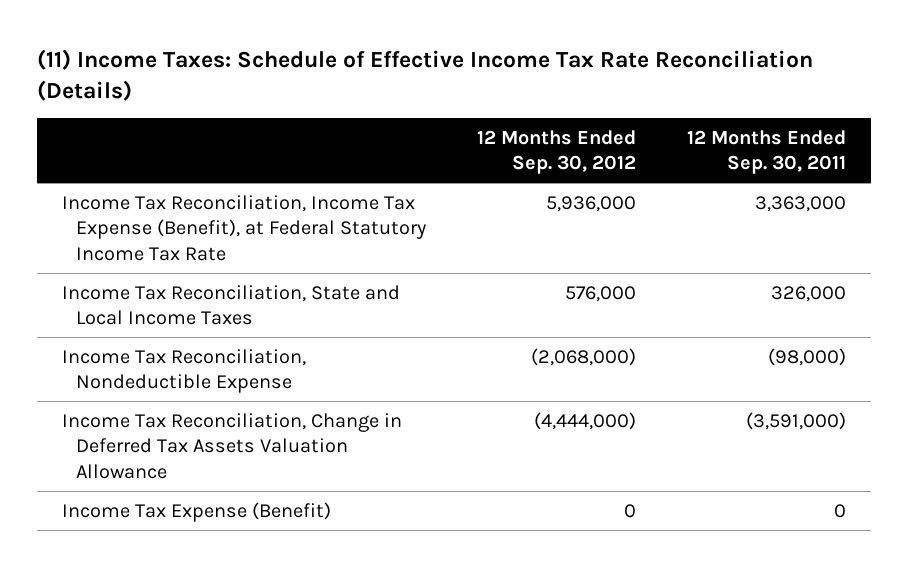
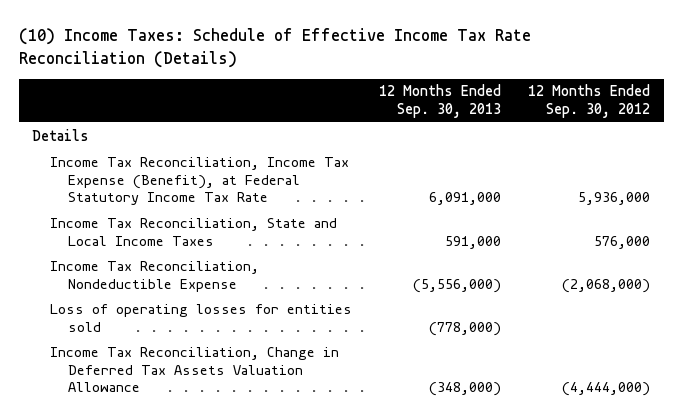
[36,49,813,102] (11) Income Taxes: Schedule of Effective Income Tax Rate Reconciliation (Details) -> [18,28,531,69] (10) Income Taxes: Schedule of Effective Income Tax Rate Reconciliation (Details)
[687,129,847,175] 12 Months Ended Sep. 30, 2011 -> none
none -> [379,84,502,119] 12 Months Ended Sep. 30, 2013
none -> [32,128,90,141] Details
none -> [50,303,353,332] Loss of operating losses for entities sold
[62,501,332,522] Income Tax Expense (Benefit) -> none

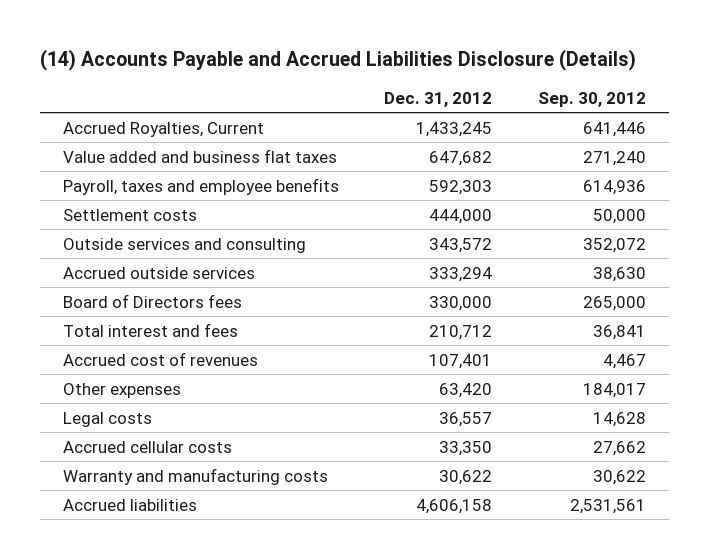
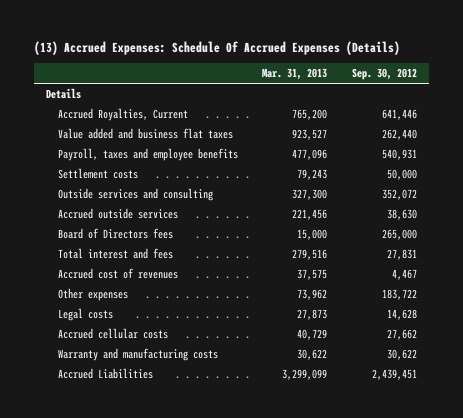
[39,49,636,72] (14) Accounts Payable and Accrued Liabilities Disclosure (Details) -> [33,40,400,55] (13) Accrued Expenses: Schedule Of Accrued Expenses (Details)
[384,92,493,108] Dec. 31, 2012 -> none
none -> [262,68,328,81] Mar. 31, 2013
none -> [46,88,82,100] Details
[582,150,646,166] 271,240 -> [382,129,418,141] 262,440
[582,179,646,195] 614,936 -> [382,149,418,161] 540,931
[592,324,646,340] 36,841 -> [387,249,418,261] 27,831
[582,382,646,398] 184,017 -> [382,289,418,301] 183,722
[62,498,197,511] Accrued liabilities -> [57,368,153,380] Accrued Liabilities
[569,498,646,514] 2,531,561 -> [372,369,418,381] 2,439,451

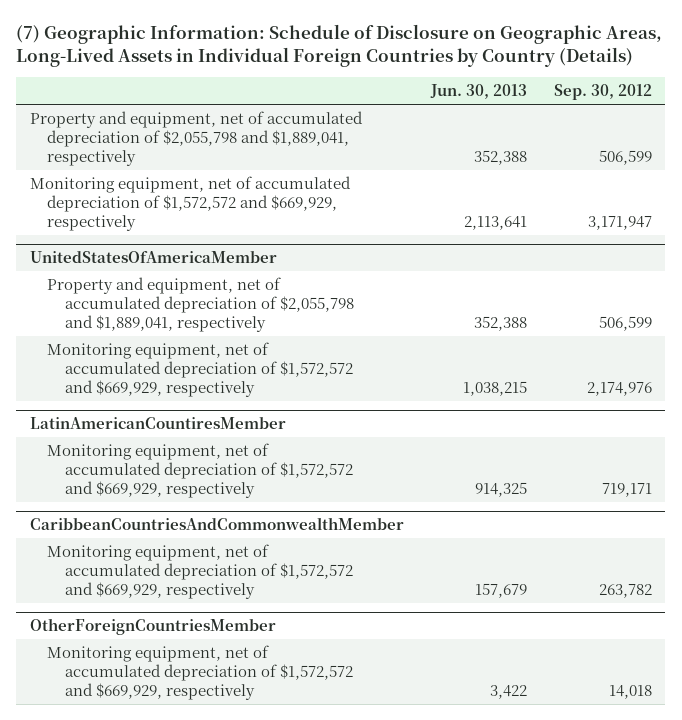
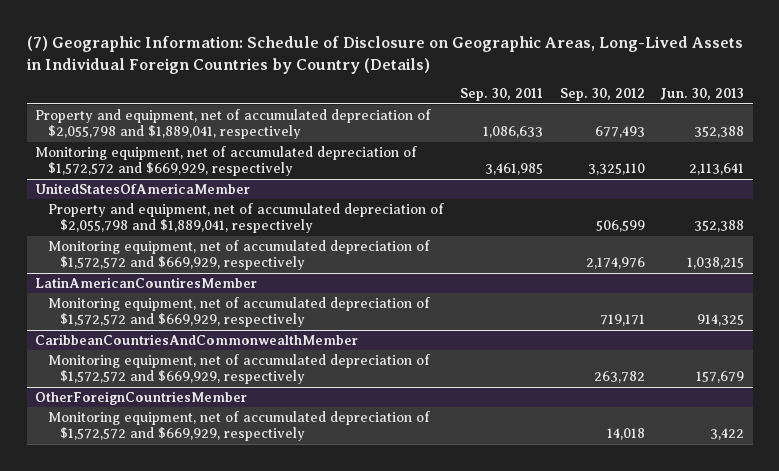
none -> [460,88,544,102] Sep. 30, 2011
[598,150,652,166] 506,599 -> [594,126,645,139] 677,493
[587,216,652,231] 3,171,947 -> [587,163,645,176] 3,325,110

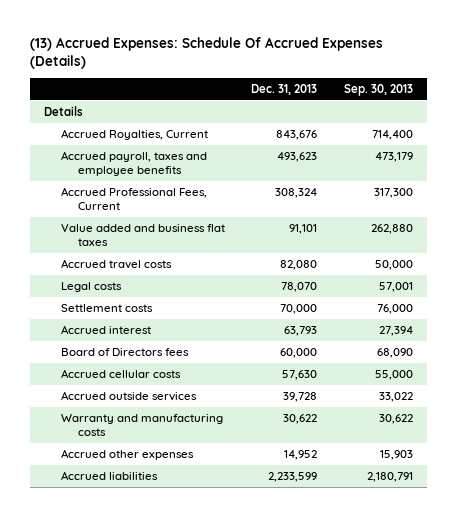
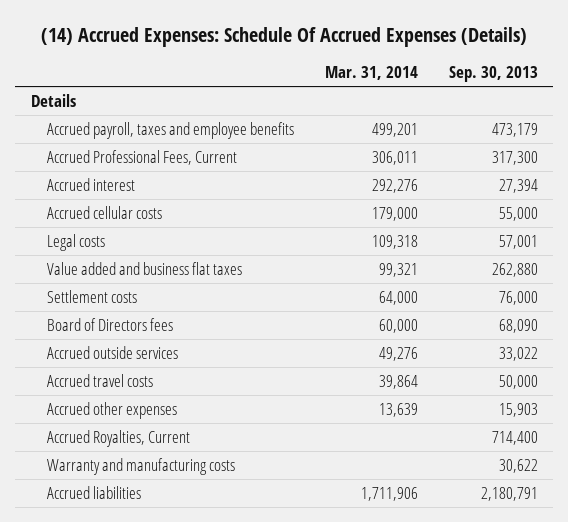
[30,37,384,70] (13) Accrued Expenses: Schedule Of Accrued Expenses (Details) -> [41,26,528,47] (14) Accrued Expenses: Schedule Of Accrued Expenses (Details)
[251,83,318,95] Dec. 31, 2013 -> none
none -> [324,66,418,81] Mar. 31, 2014
[60,324,151,334] Accrued interest -> [46,177,135,191] Accrued interest
[60,368,181,378] Accrued cellular costs -> [46,205,162,219] Accrued cellular costs
[60,223,225,247] Value added and business flat taxes -> [46,261,242,275] Value added and business flat taxes
[60,258,172,269] Accrued travel costs -> [46,373,153,387] Accrued travel costs
[60,128,208,140] Accrued Royalties, Current -> [46,429,190,447] Accrued Royalties, Current
[60,413,223,437] Warranty and manufacturing costs -> [46,457,235,475] Warranty and manufacturing costs

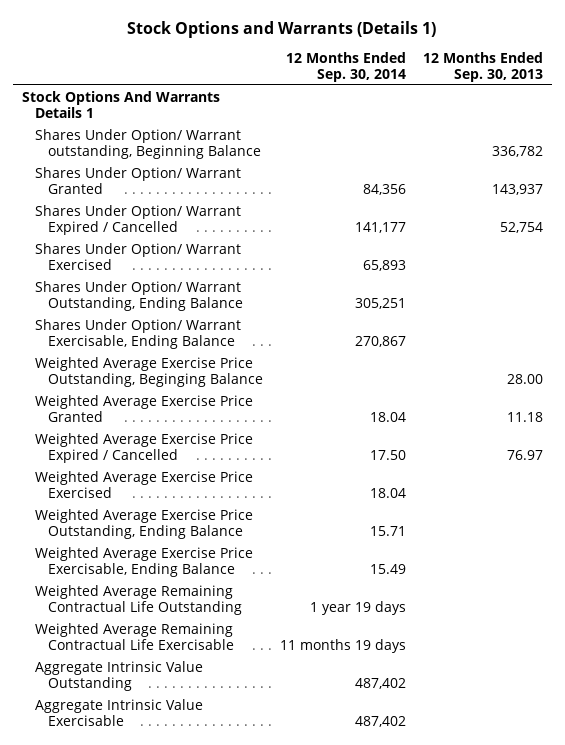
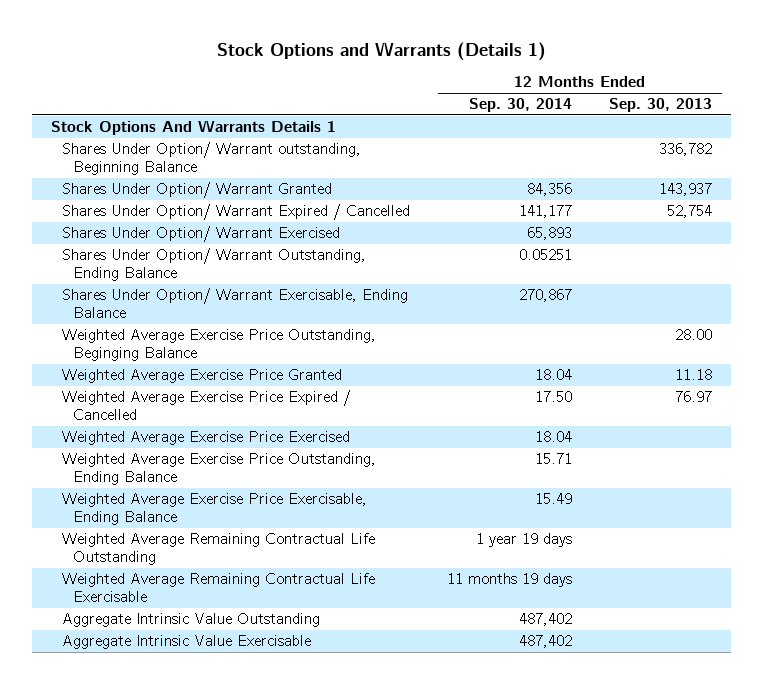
[355,297,407,309] 305,251 -> [519,249,573,261] 0.05251

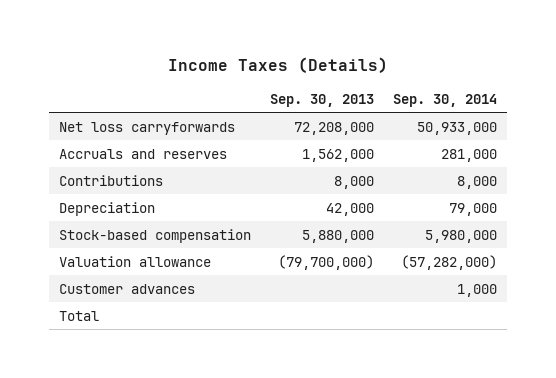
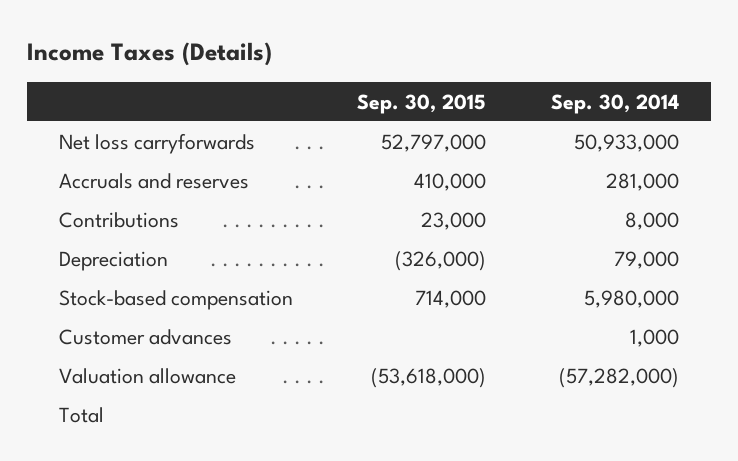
[270,93,375,107] Sep. 30, 2013 -> none
none -> [357,93,487,114] Sep. 30, 2015
[58,255,211,267] Valuation allowance -> [58,367,236,384] Valuation allowance

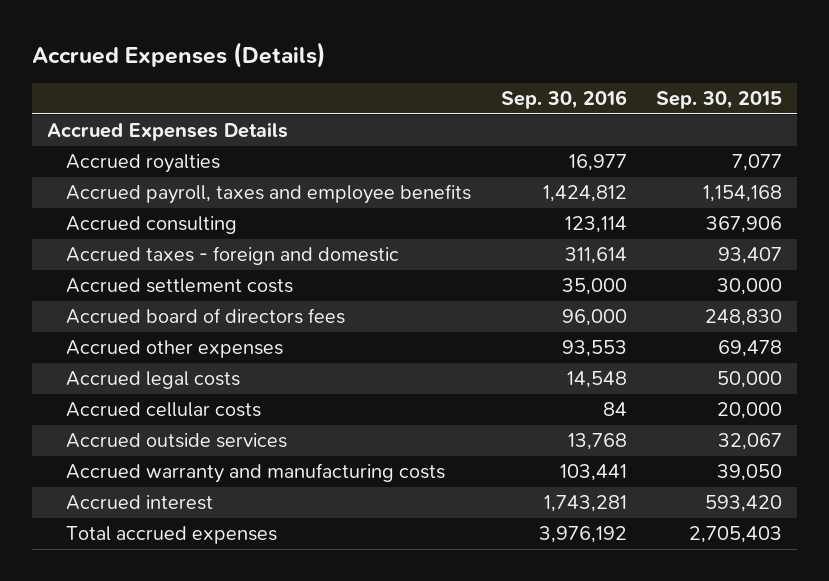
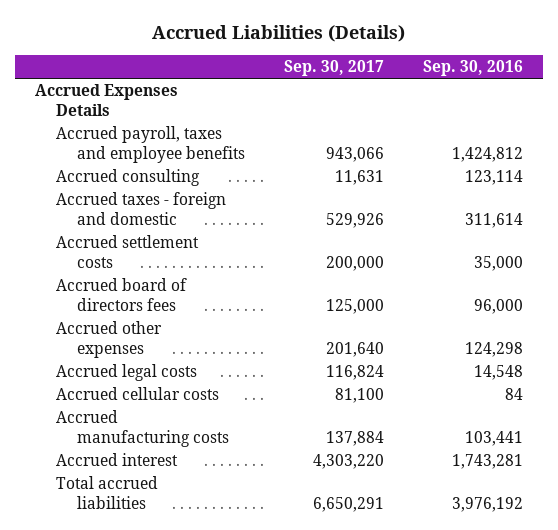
[32,42,327,69] Accrued Expenses (Details) -> [151,25,405,43] Accrued Liabilities (Details)
[656,91,783,110] Sep. 30, 2015 -> none
none -> [284,60,385,77] Sep. 30, 2017
[65,154,220,174] Accrued royalties -> none
[561,340,627,358] 93,553 -> [465,341,524,357] 124,298
[65,433,287,449] Accrued outside services -> none
[65,463,445,484] Accrued warranty and manufacturing costs -> [55,410,229,447] Accrued manufacturing costs
[65,526,277,545] Total accrued expenses -> [55,476,158,509] Total accrued liabilities

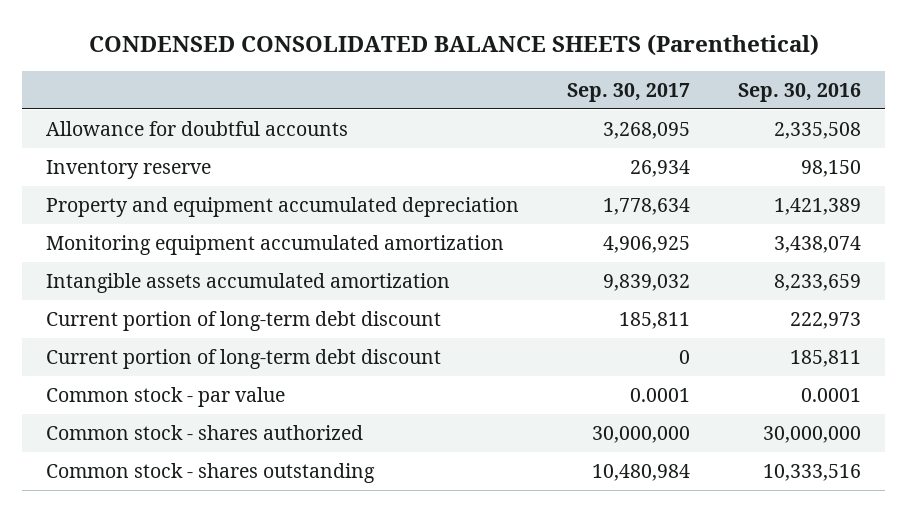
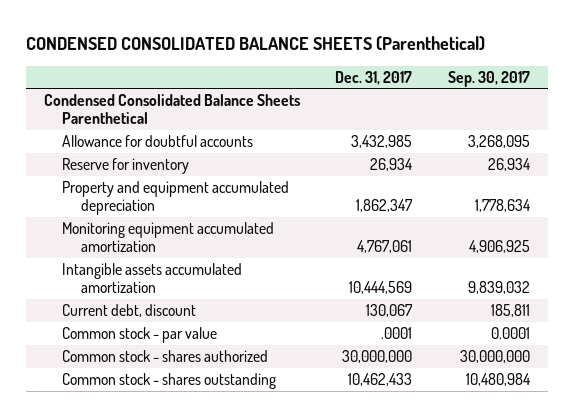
[738,83,862,103] Sep. 30, 2016 -> none
none -> [335,70,413,85] Dec. 31, 2017
none -> [43,94,300,125] Condensed Consolidated Balance Sheets Parenthetical
[45,159,211,179] Inventory reserve -> [62,158,190,175] Reserve for inventory
[45,310,441,331] Current portion of long-term debt discount -> none
[45,348,441,369] Current portion of long-term debt discount -> [62,304,197,318] Current debt, discount
[679,349,691,364] 0 -> [491,304,531,318] 185,811

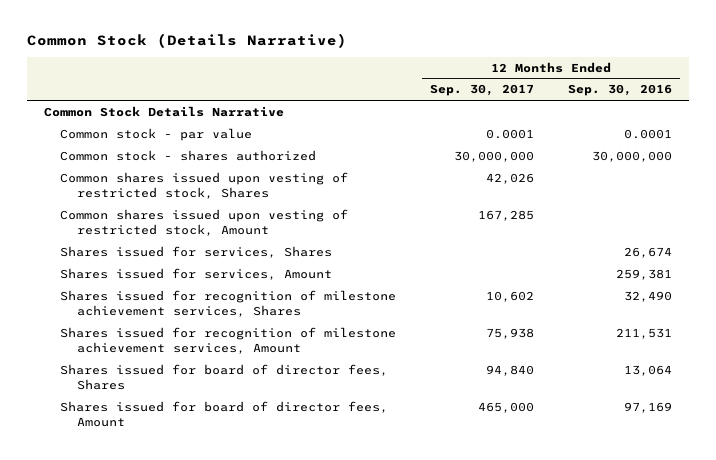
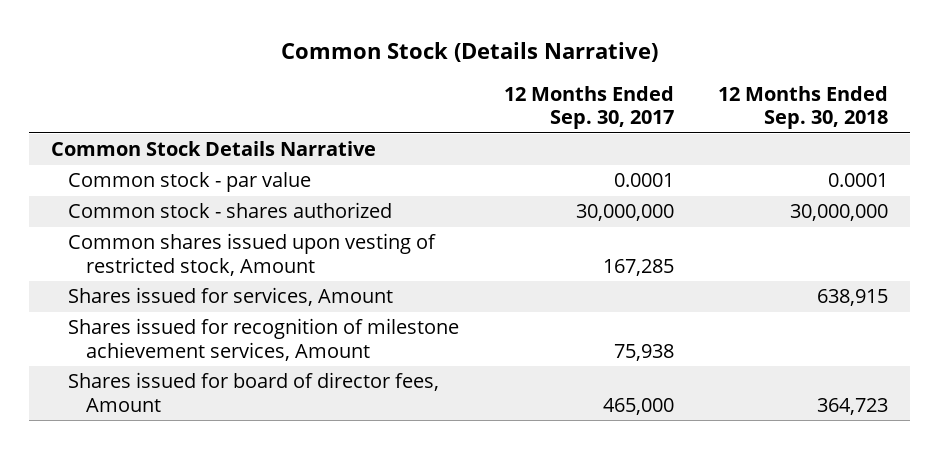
[567,84,672,97] Sep. 30, 2016 -> none
none -> [718,85,889,130] 12 Months Ended Sep. 30, 2018
[60,171,349,199] Common shares issued upon vesting of restricted stock, Shares -> none
[60,245,333,258] Shares issued for services, Shares -> none
[60,289,397,317] Shares issued for recognition of milestone achievement services, Shares -> none
[60,363,389,390] Shares issued for board of director fees, Shares -> none

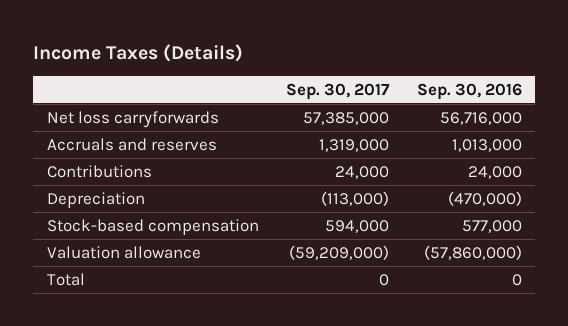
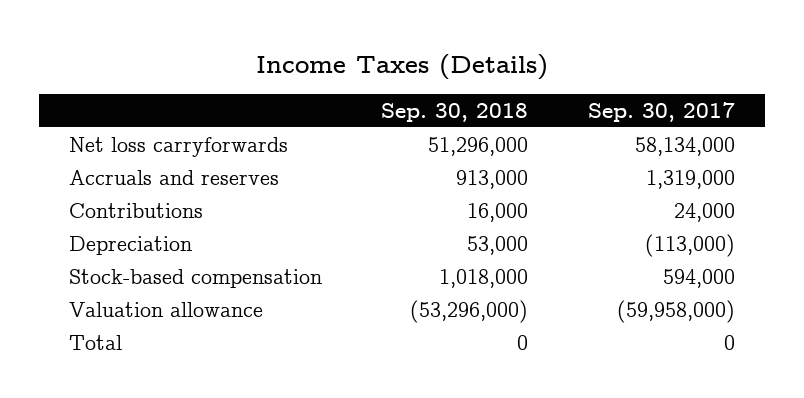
[416,82,522,100] Sep. 30, 2016 -> none
none -> [381,102,529,122] Sep. 30, 2018
[303,111,390,125] 57,385,000 -> [634,136,735,156] 58,134,000
[289,244,390,260] (59,209,000) -> [616,299,735,323] (59,958,000)

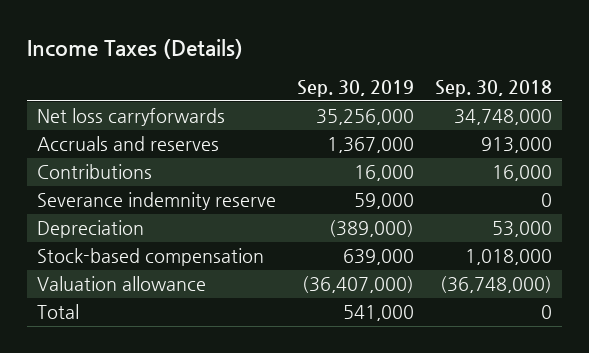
[587,101,735,122] Sep. 30, 2017 -> none
none -> [297,79,415,97] Sep. 30, 2019
[428,136,529,156] 51,296,000 -> [453,109,552,126] 34,748,000
none -> [37,192,277,211] Severance indemnity reserve
[410,299,529,323] (53,296,000) -> [439,276,552,294] (36,748,000)

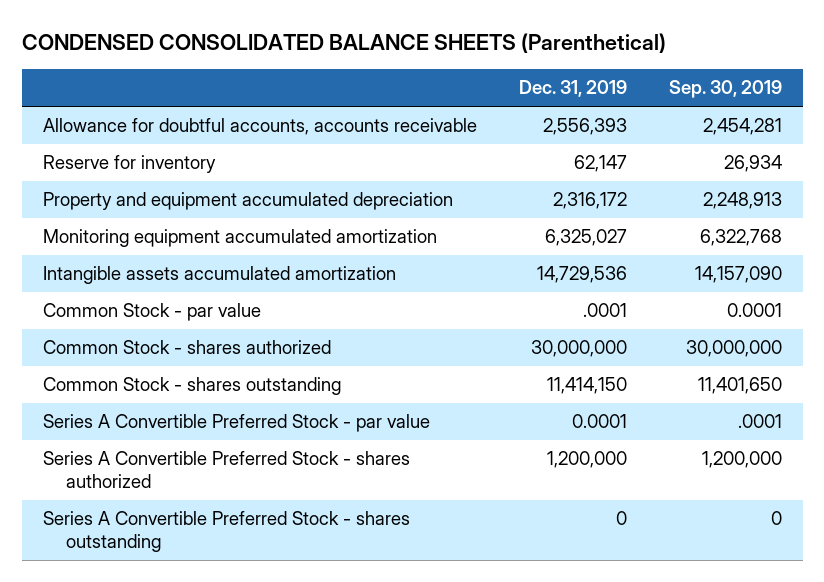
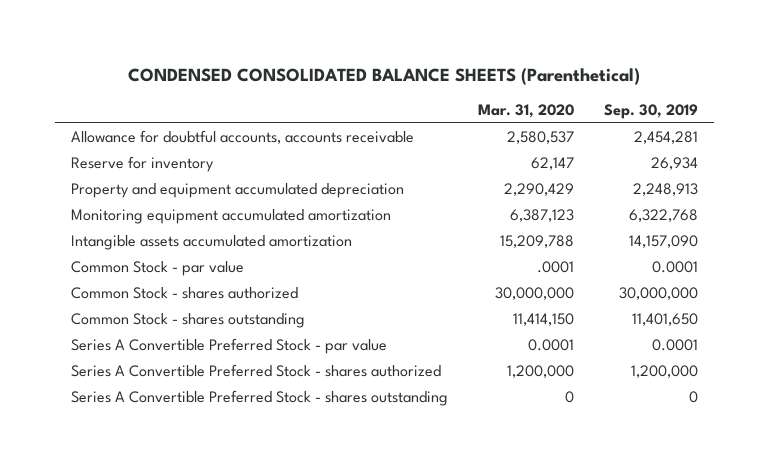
[518,80,627,98] Dec. 31, 2019 -> none
none -> [477,104,574,119] Mar. 31, 2020
[737,414,782,429] .0001 -> [652,339,699,352] 0.0001

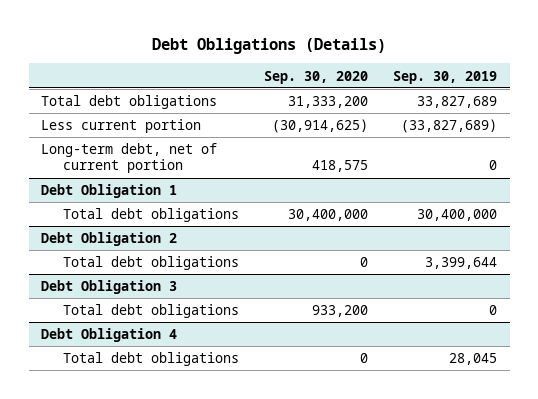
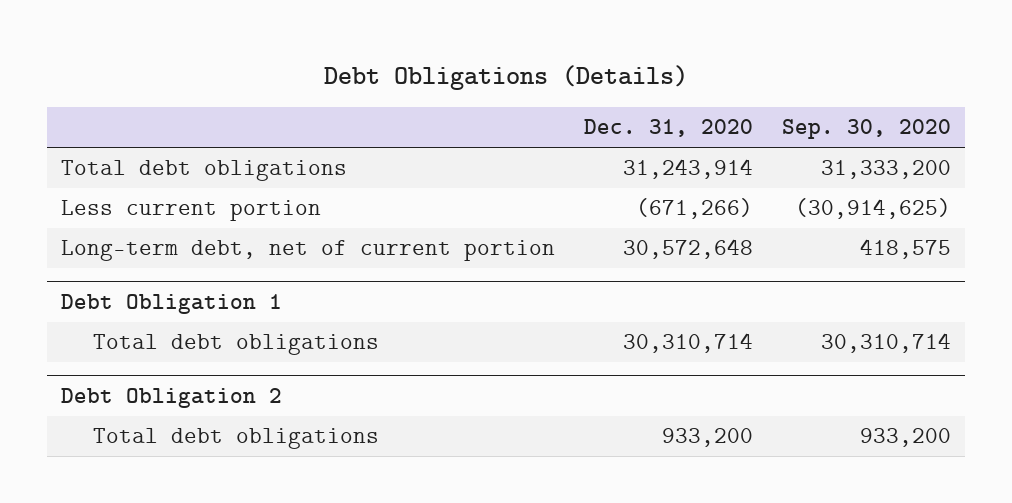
[393,70,498,84] Sep. 30, 2019 -> none
none -> [584,119,754,138] Dec. 31, 2020
[287,209,368,222] 30,400,000 -> [820,333,951,354] 30,310,714
[62,256,239,271] Total debt obligations -> none
[41,280,178,295] Debt Obligation 3 -> none
[41,328,178,343] Debt Obligation 4 -> none
[62,352,239,367] Total debt obligations -> none

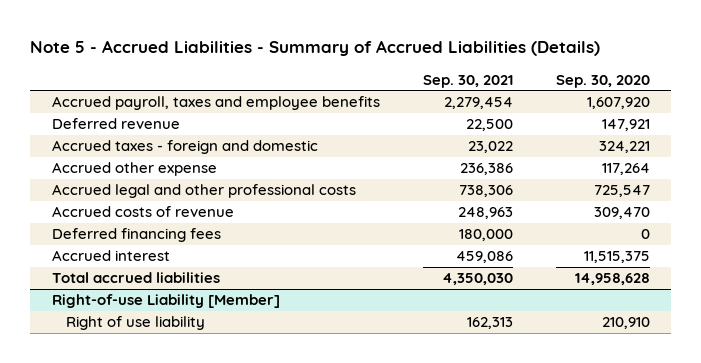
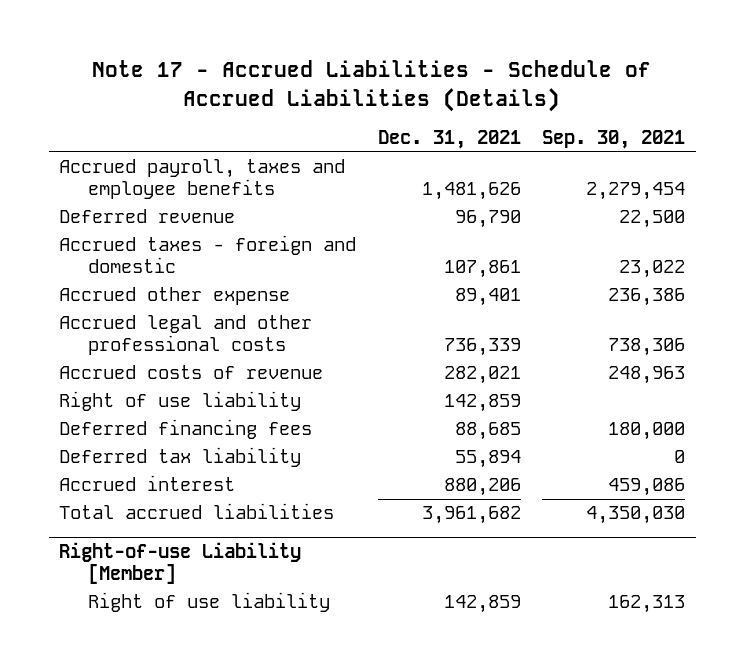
[30,40,601,57] Note 5 - Accrued Liabilities - Summary of Accrued Liabilities (Details) -> [92,60,652,112] Note 17 - Accrued Liabilities - Schedule of Accrued Liabilities (Details)
[555,74,650,88] Sep. 30, 2020 -> none
none -> [377,130,521,150] Dec. 31, 2021
none -> [59,391,302,412] Right of use liability
none -> [59,447,302,468] Deferred tax liability

